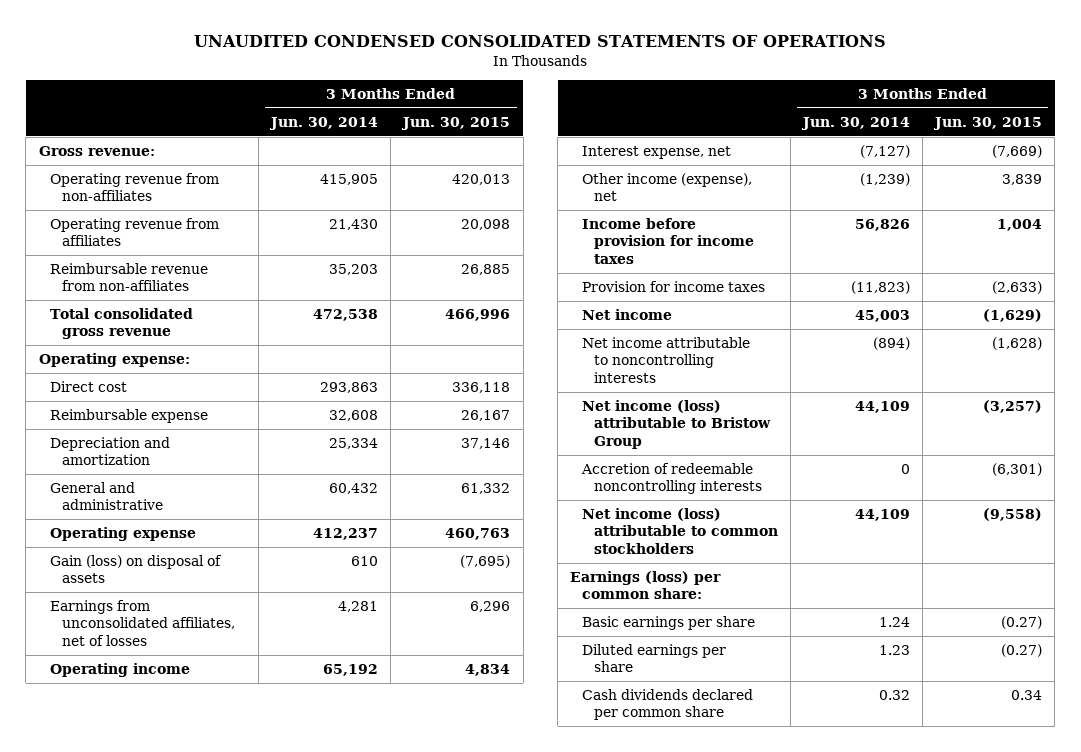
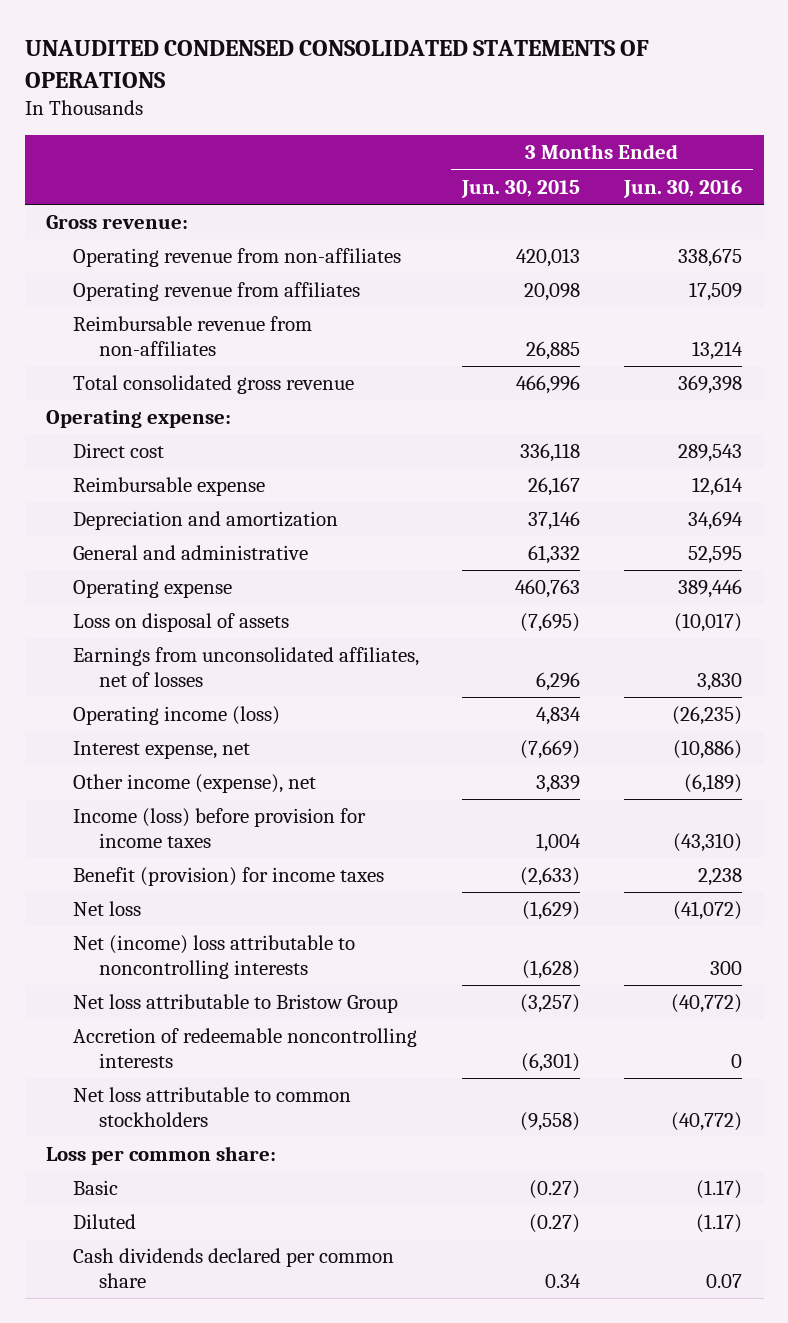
[269,116,379,130] Jun. 30, 2014 -> none
none -> [623,179,743,198] Jun. 30, 2016
[50,555,223,584] Gain (loss) on disposal of assets -> [72,613,289,633] Loss on disposal of assets
[50,663,191,678] Operating income -> [72,706,280,726] Operating income (loss)
[582,218,754,264] Income before provision for income taxes -> [72,808,366,848] Income (loss) before provision for income taxes
[582,281,766,293] Provision for income taxes -> [72,867,384,887] Benefit (provision) for income taxes
[582,309,673,321] Net income -> [72,901,141,917] Net loss
[582,337,751,383] Net income attributable to noncontrolling interests -> [72,935,355,979] Net (income) loss attributable to noncontrolling interests
[582,400,771,449] Net income (loss) attributable to Bristow Group -> [72,994,398,1014] Net loss attributable to Bristow Group
[582,508,778,554] Net income (loss) attributable to common stockholders -> [72,1087,351,1127] Net loss attributable to common stockholders
[570,571,722,600] Earnings (loss) per common share: -> [46,1146,277,1166] Loss per common share:
[582,616,756,631] Basic earnings per share -> [72,1180,118,1196] Basic
[582,644,727,673] Diluted earnings per share -> [72,1214,136,1230] Diluted

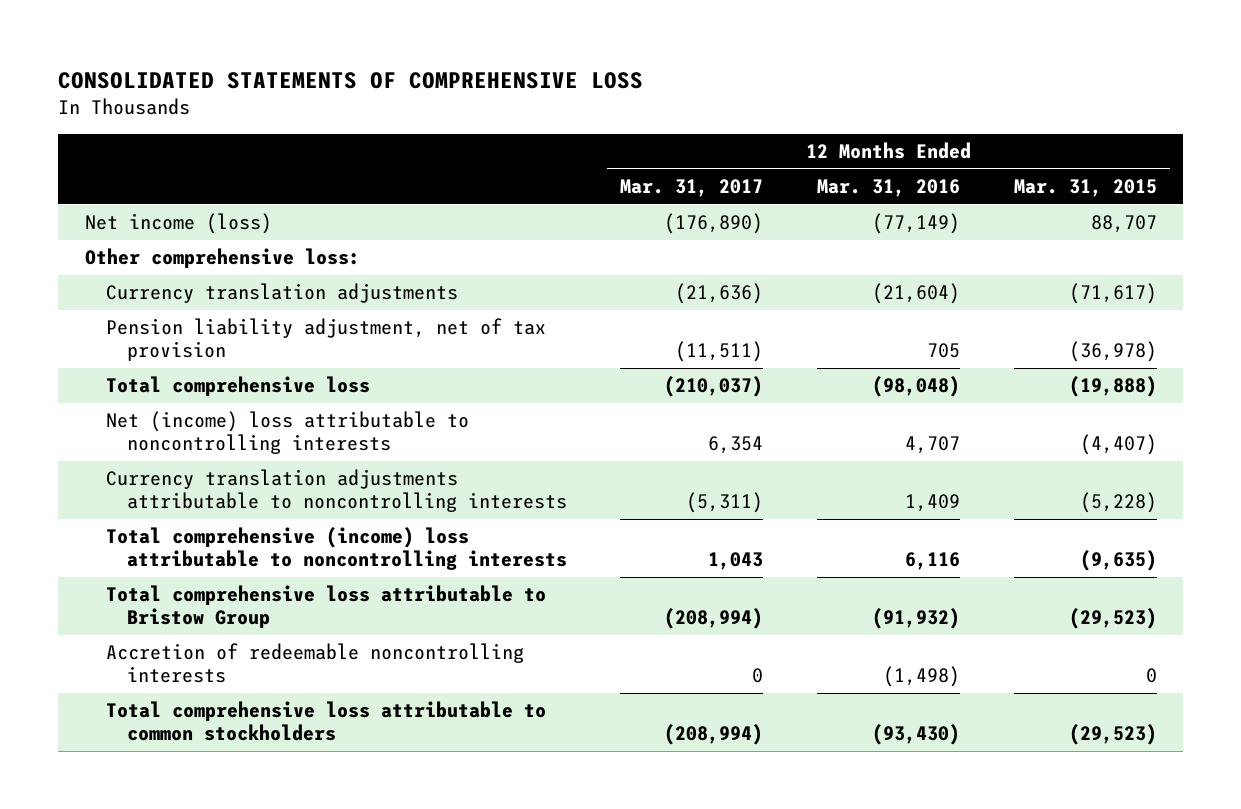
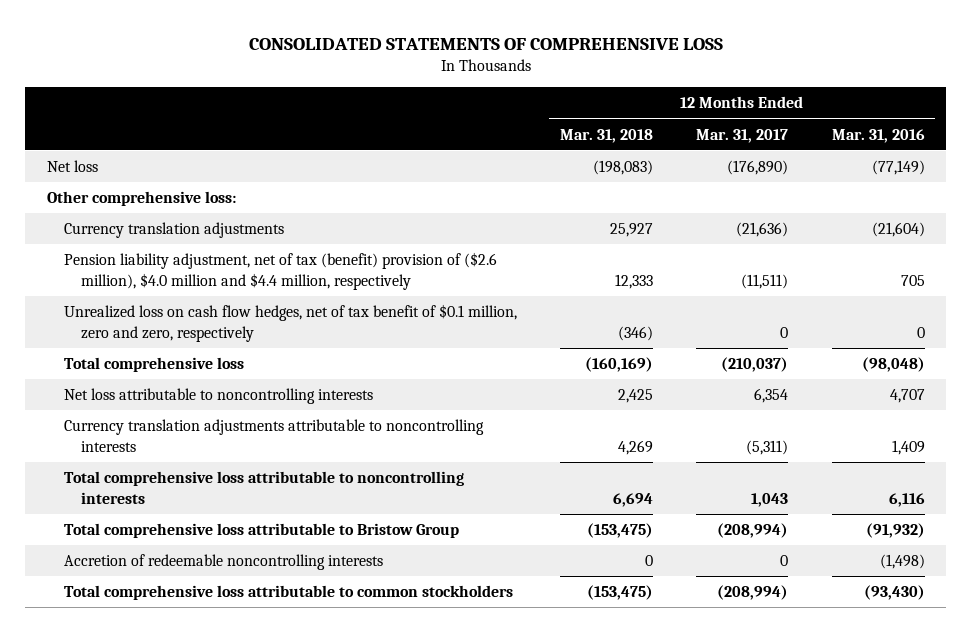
[1013,179,1157,198] Mar. 31, 2015 -> none
none -> [560,128,654,143] Mar. 31, 2018
[84,213,272,235] Net income (loss) -> [46,160,98,173] Net loss
[105,318,546,362] Pension liability adjustment, net of tax provision -> [63,252,497,290] Pension liability adjustment, net of tax (benefit) provision of ($2.6 million), $4.0 million and $4.4 million, respectively
none -> [63,304,517,342] Unrealized loss on cash flow hedges, net of tax benefit of $0.1 million, zero and zero, respectively
[105,411,469,455] Net (income) loss attributable to noncontrolling interests -> [63,388,373,405] Net loss attributable to noncontrolling interests
[105,527,567,571] Total comprehensive (income) loss attributable to noncontrolling interests -> [63,471,464,504] Total comprehensive loss attributable to noncontrolling interests

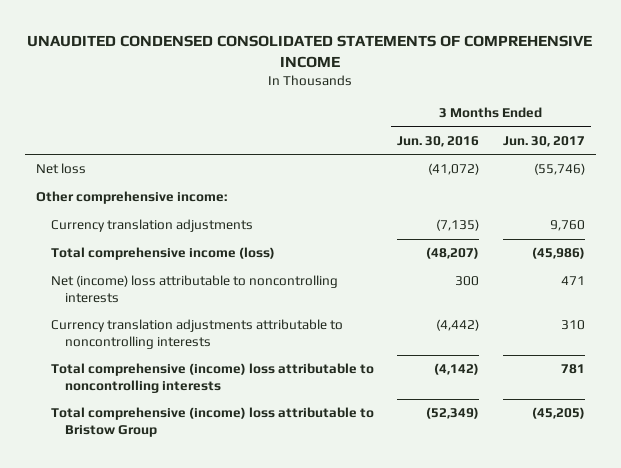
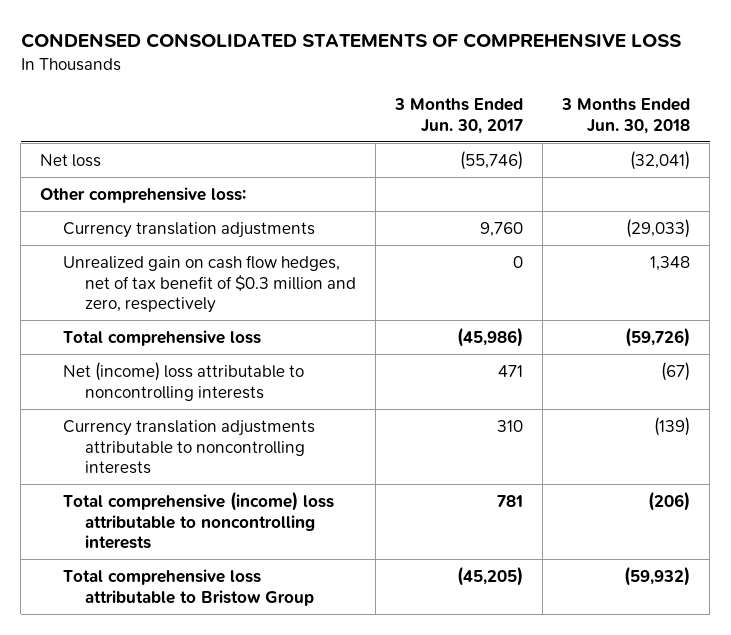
[27,34,593,68] UNAUDITED CONDENSED CONSOLIDATED STATEMENTS OF COMPREHENSIVE INCOME -> [20,33,681,49] CONDENSED CONSOLIDATED STATEMENTS OF COMPREHENSIVE LOSS
[397,135,480,147] Jun. 30, 2016 -> none
none -> [561,97,691,134] 3 Months Ended Jun. 30, 2018
[36,191,228,205] Other comprehensive income: -> [40,186,247,203] Other comprehensive loss:
none -> [62,254,357,314] Unrealized gain on cash flow hedges, net of tax benefit of $0.3 million and zero, respectively
[50,247,275,261] Total comprehensive income (loss) -> [62,329,261,346] Total comprehensive loss
[50,407,374,437] Total comprehensive (income) loss attributable to Bristow Group -> [62,568,315,606] Total comprehensive loss attributable to Bristow Group

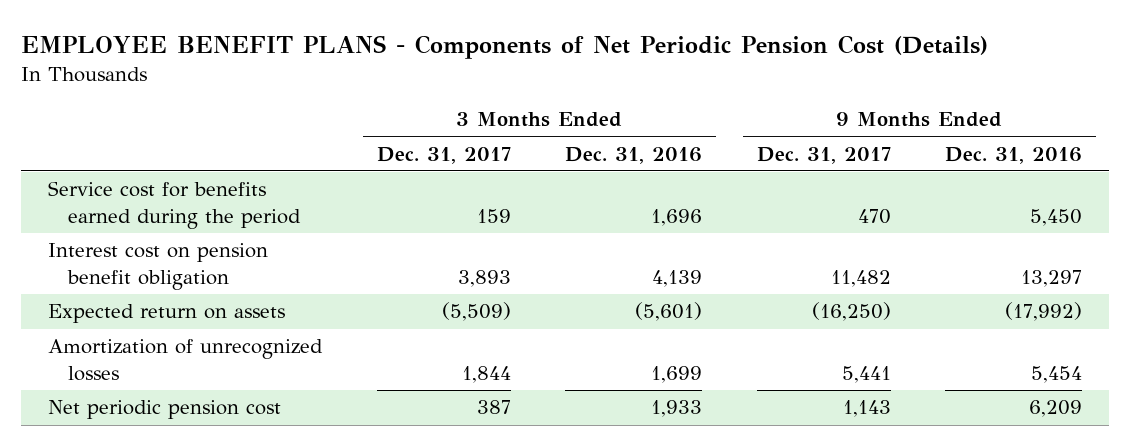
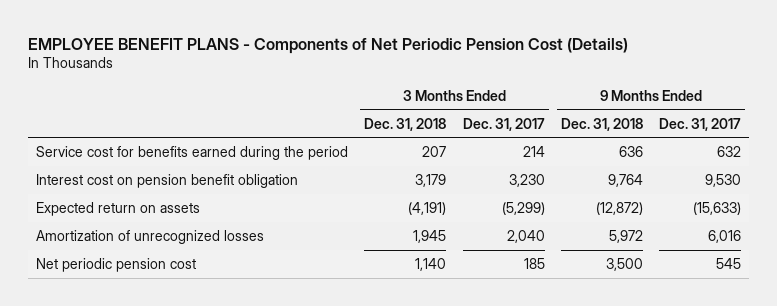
[565,146,703,164] Dec. 31, 2016 -> none
[945,146,1083,164] Dec. 31, 2016 -> none
none -> [364,117,447,131] Dec. 31, 2018
none -> [560,117,643,131] Dec. 31, 2018
[476,208,511,223] 159 -> [522,145,545,157] 214
[857,208,891,224] 470 -> [716,145,741,157] 632
[457,269,511,287] 3,893 -> [508,173,545,187] 3,230
[830,269,891,287] 11,482 -> [704,173,741,187] 9,530
[441,302,511,322] (5,509) -> [501,201,545,215] (5,299)
[811,302,891,322] (16,250) -> [692,201,741,215] (15,633)
[461,365,511,383] 1,844 -> [506,229,545,243] 2,040
[841,365,891,383] 5,441 -> [707,229,741,243] 6,016
[476,400,511,415] 387 -> [523,257,545,269] 185
[842,400,891,418] 1,143 -> [715,257,741,269] 545

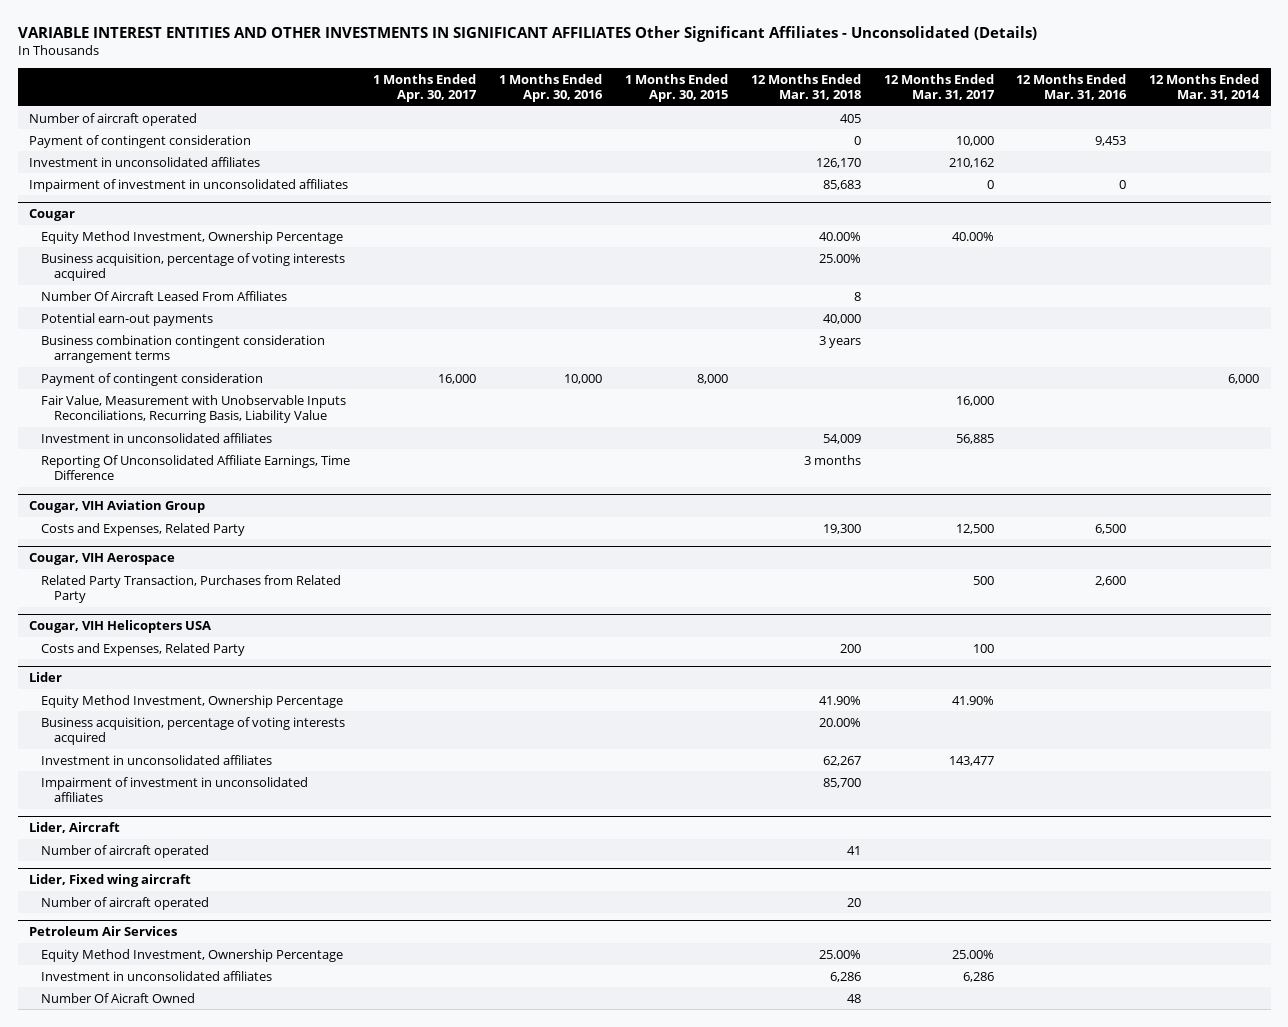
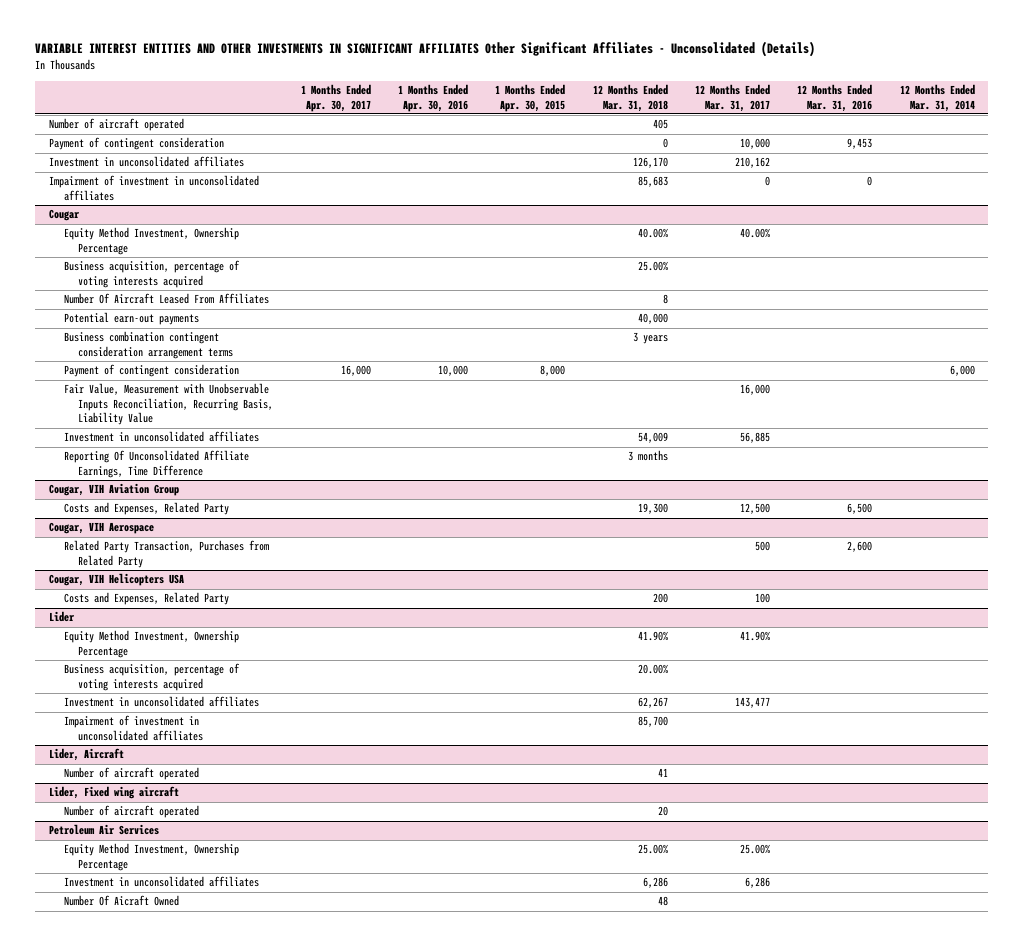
[41,394,347,424] Fair Value, Measurement with Unobservable Inputs Reconciliations, Recurring Basis, Liability Value -> [63,383,274,426] Fair Value, Measurement with Unobservable Inputs Reconciliation, Recurring Basis, Liability Value

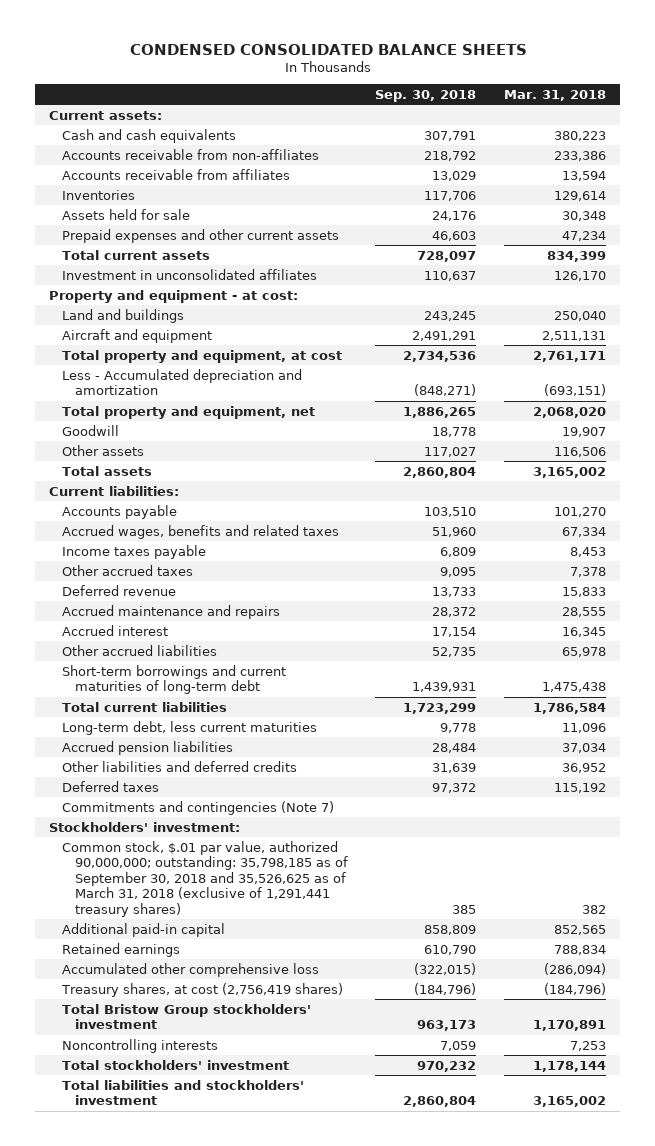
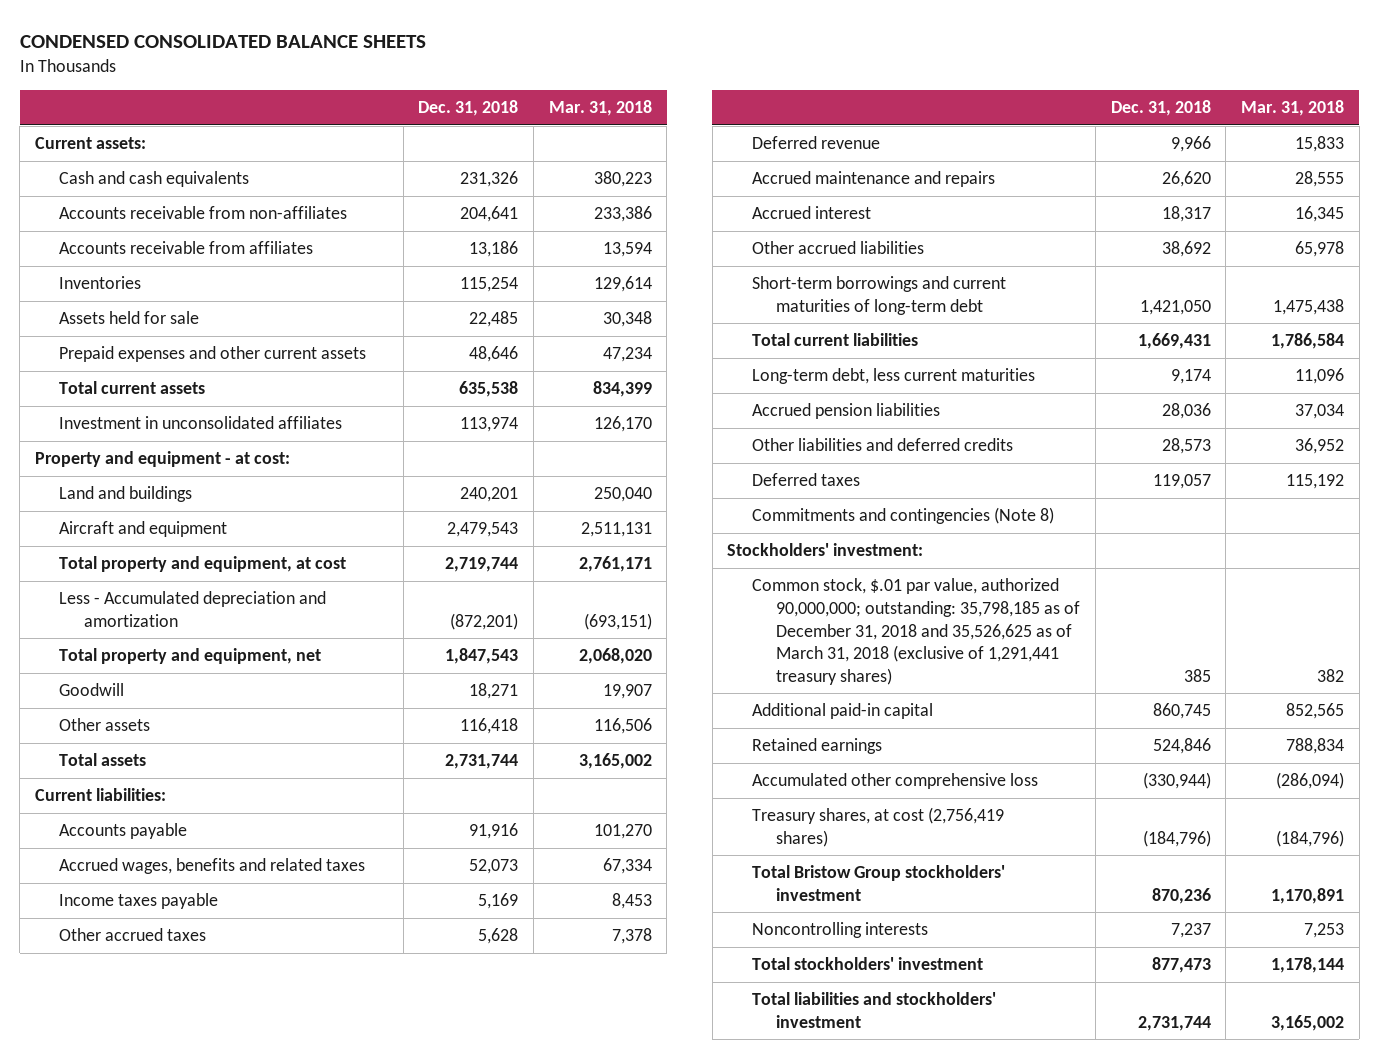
[375,89,477,102] Sep. 30, 2018 -> none
none -> [418,100,519,117] Dec. 31, 2018
[61,800,334,815] Commitments and contingencies (Note 7) -> [751,507,1054,525] Commitments and contingencies (Note 8)
[61,840,348,917] Common stock, $.01 par value, authorized 90,000,000; outstanding: 35,798,185 as of September 30, 2018 and 35,526,625 as of March 31, 2018 (exclusive of 1,291,441 treasury shares) -> [751,578,1081,686] Common stock, $.01 par value, authorized 90,000,000; outstanding: 35,798,185 as of December 31, 2018 and 35,526,625 as of March 31, 2018 (exclusive of 1,291,441 treasury shares)

